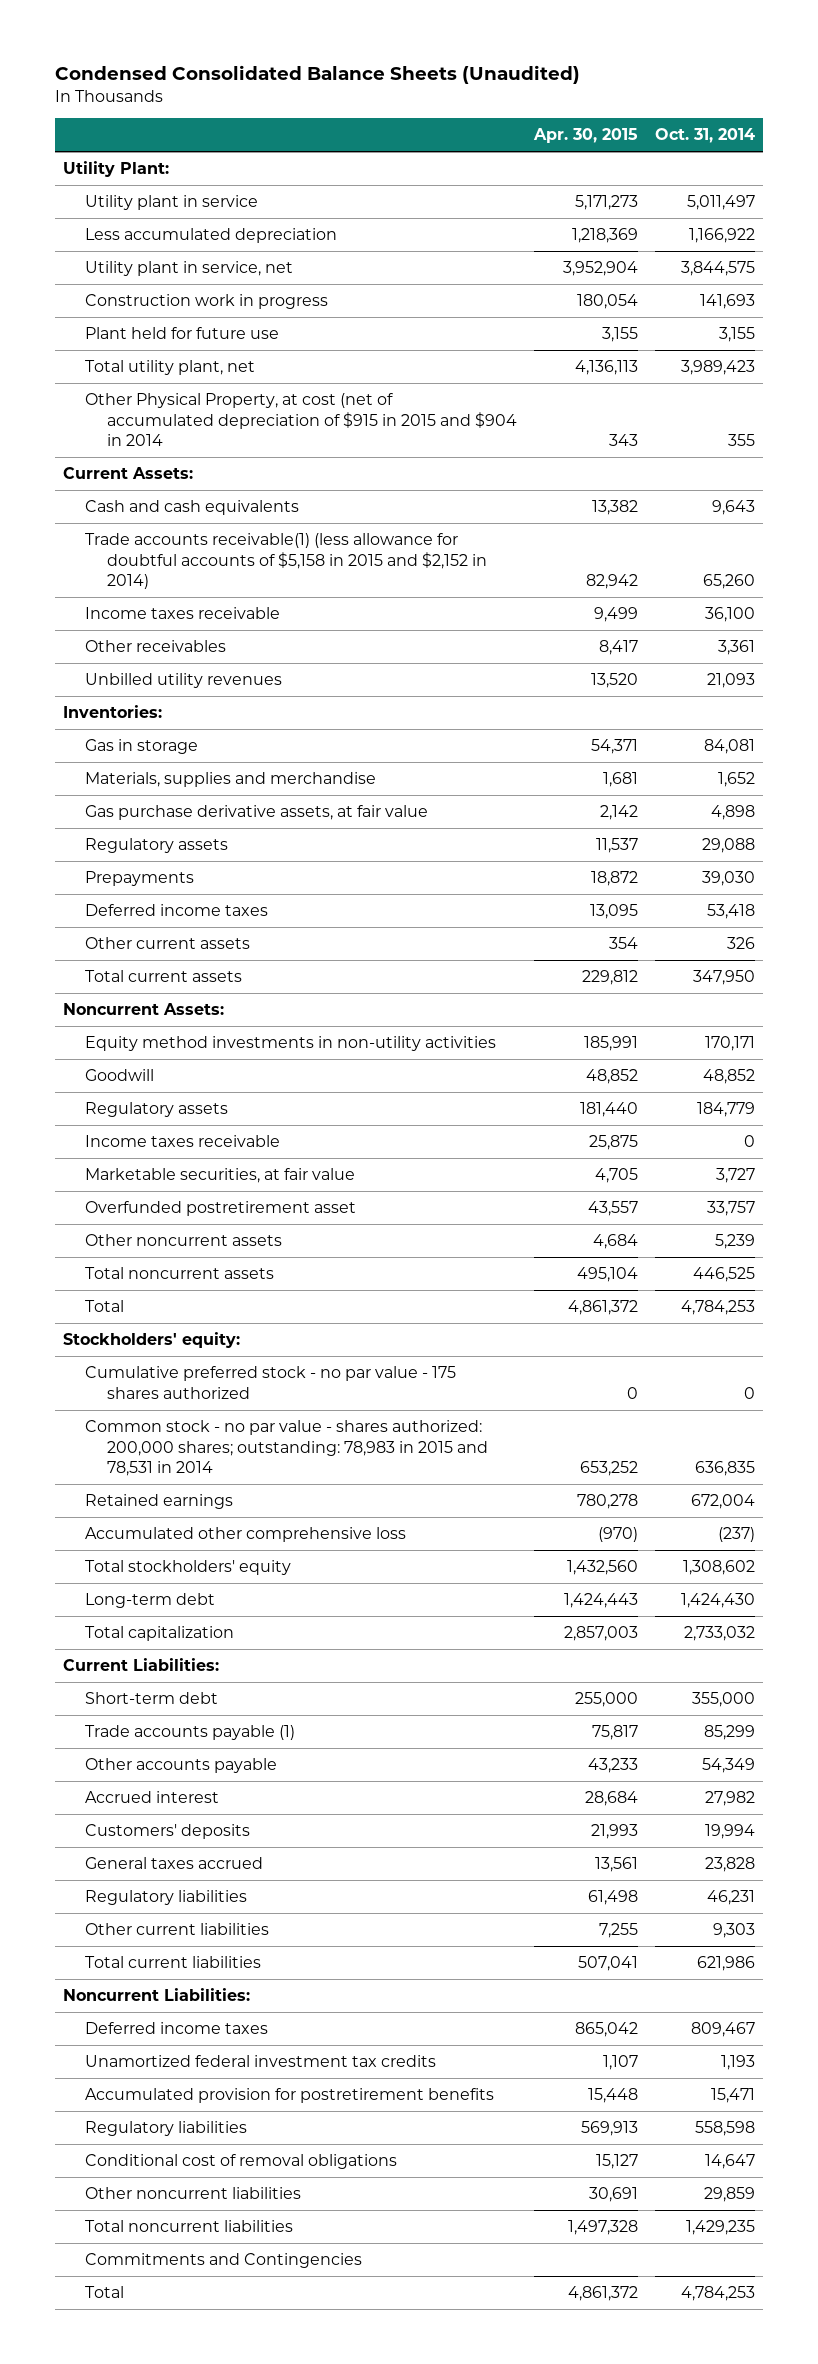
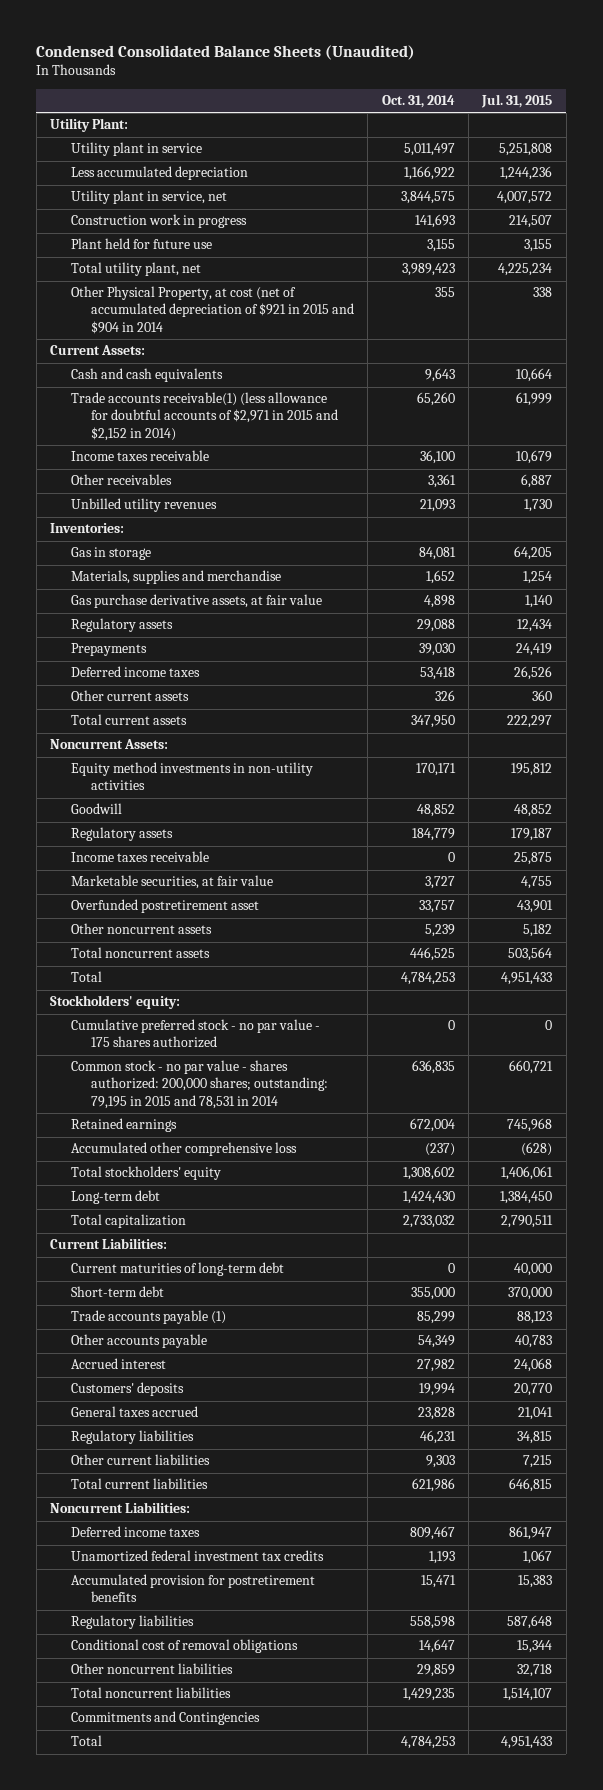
[532,128,638,144] Apr. 30, 2015 -> none
none -> [481,94,553,109] Jul. 31, 2015
[85,393,518,447] Other Physical Property, at cost (net of accumulated depreciation of $915 in 2015 and $904 in 2014 -> [70,286,354,334] Other Physical Property, at cost (net of accumulated depreciation of $921 in 2015 and $904 in 2014
[85,533,488,590] Trade accounts receivable(1) (less allowance for doubtful accounts of $5,158 in 2015 and $2,152 in 2014) -> [70,392,338,441] Trade accounts receivable(1) (less allowance for doubtful accounts of $2,971 in 2015 and $2,152 in 2014)
[85,1420,489,1477] Common stock - no par value - shares authorized: 200,000 shares; outstanding: 78,983 in 2015 and 78,531 in 2014 -> [70,1060,328,1109] Common stock - no par value - shares authorized: 200,000 shares; outstanding: 79,195 in 2015 and 78,531 in 2014
none -> [70,1262,284,1277] Current maturities of long-term debt

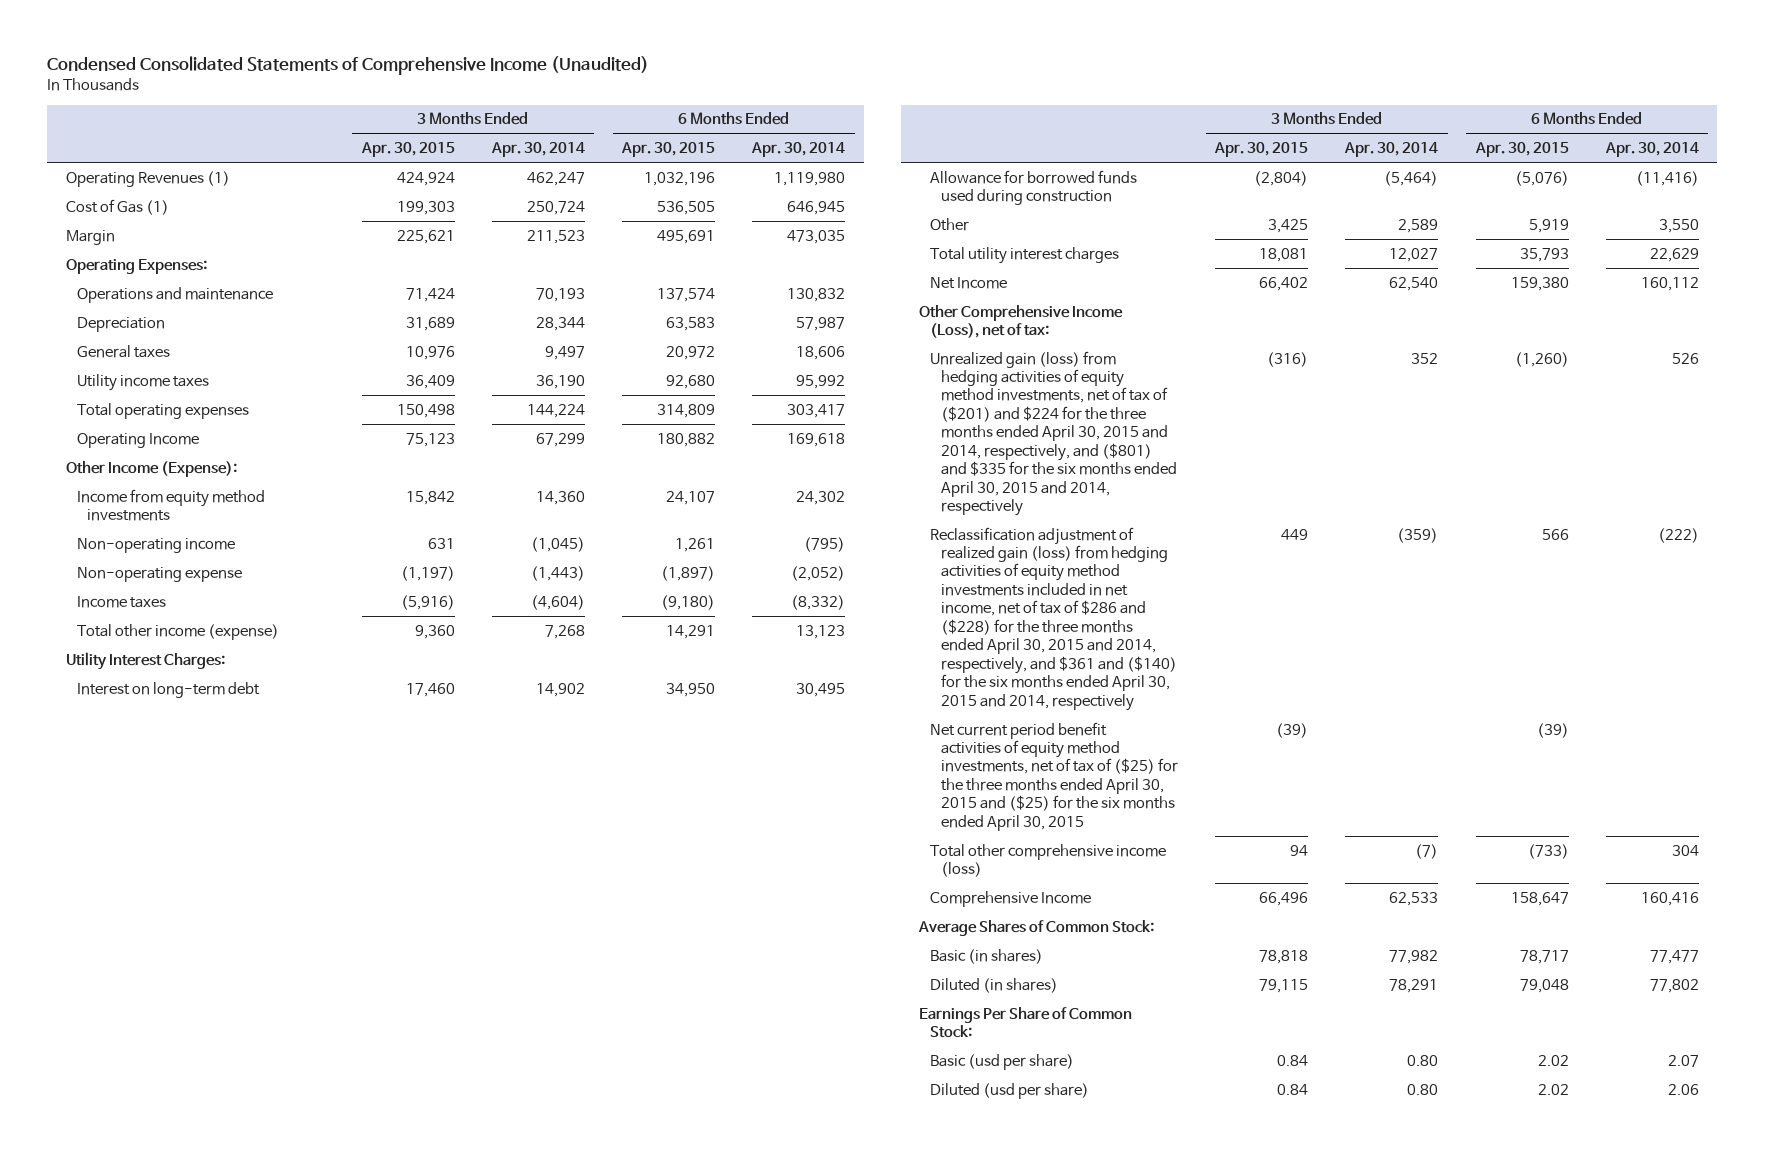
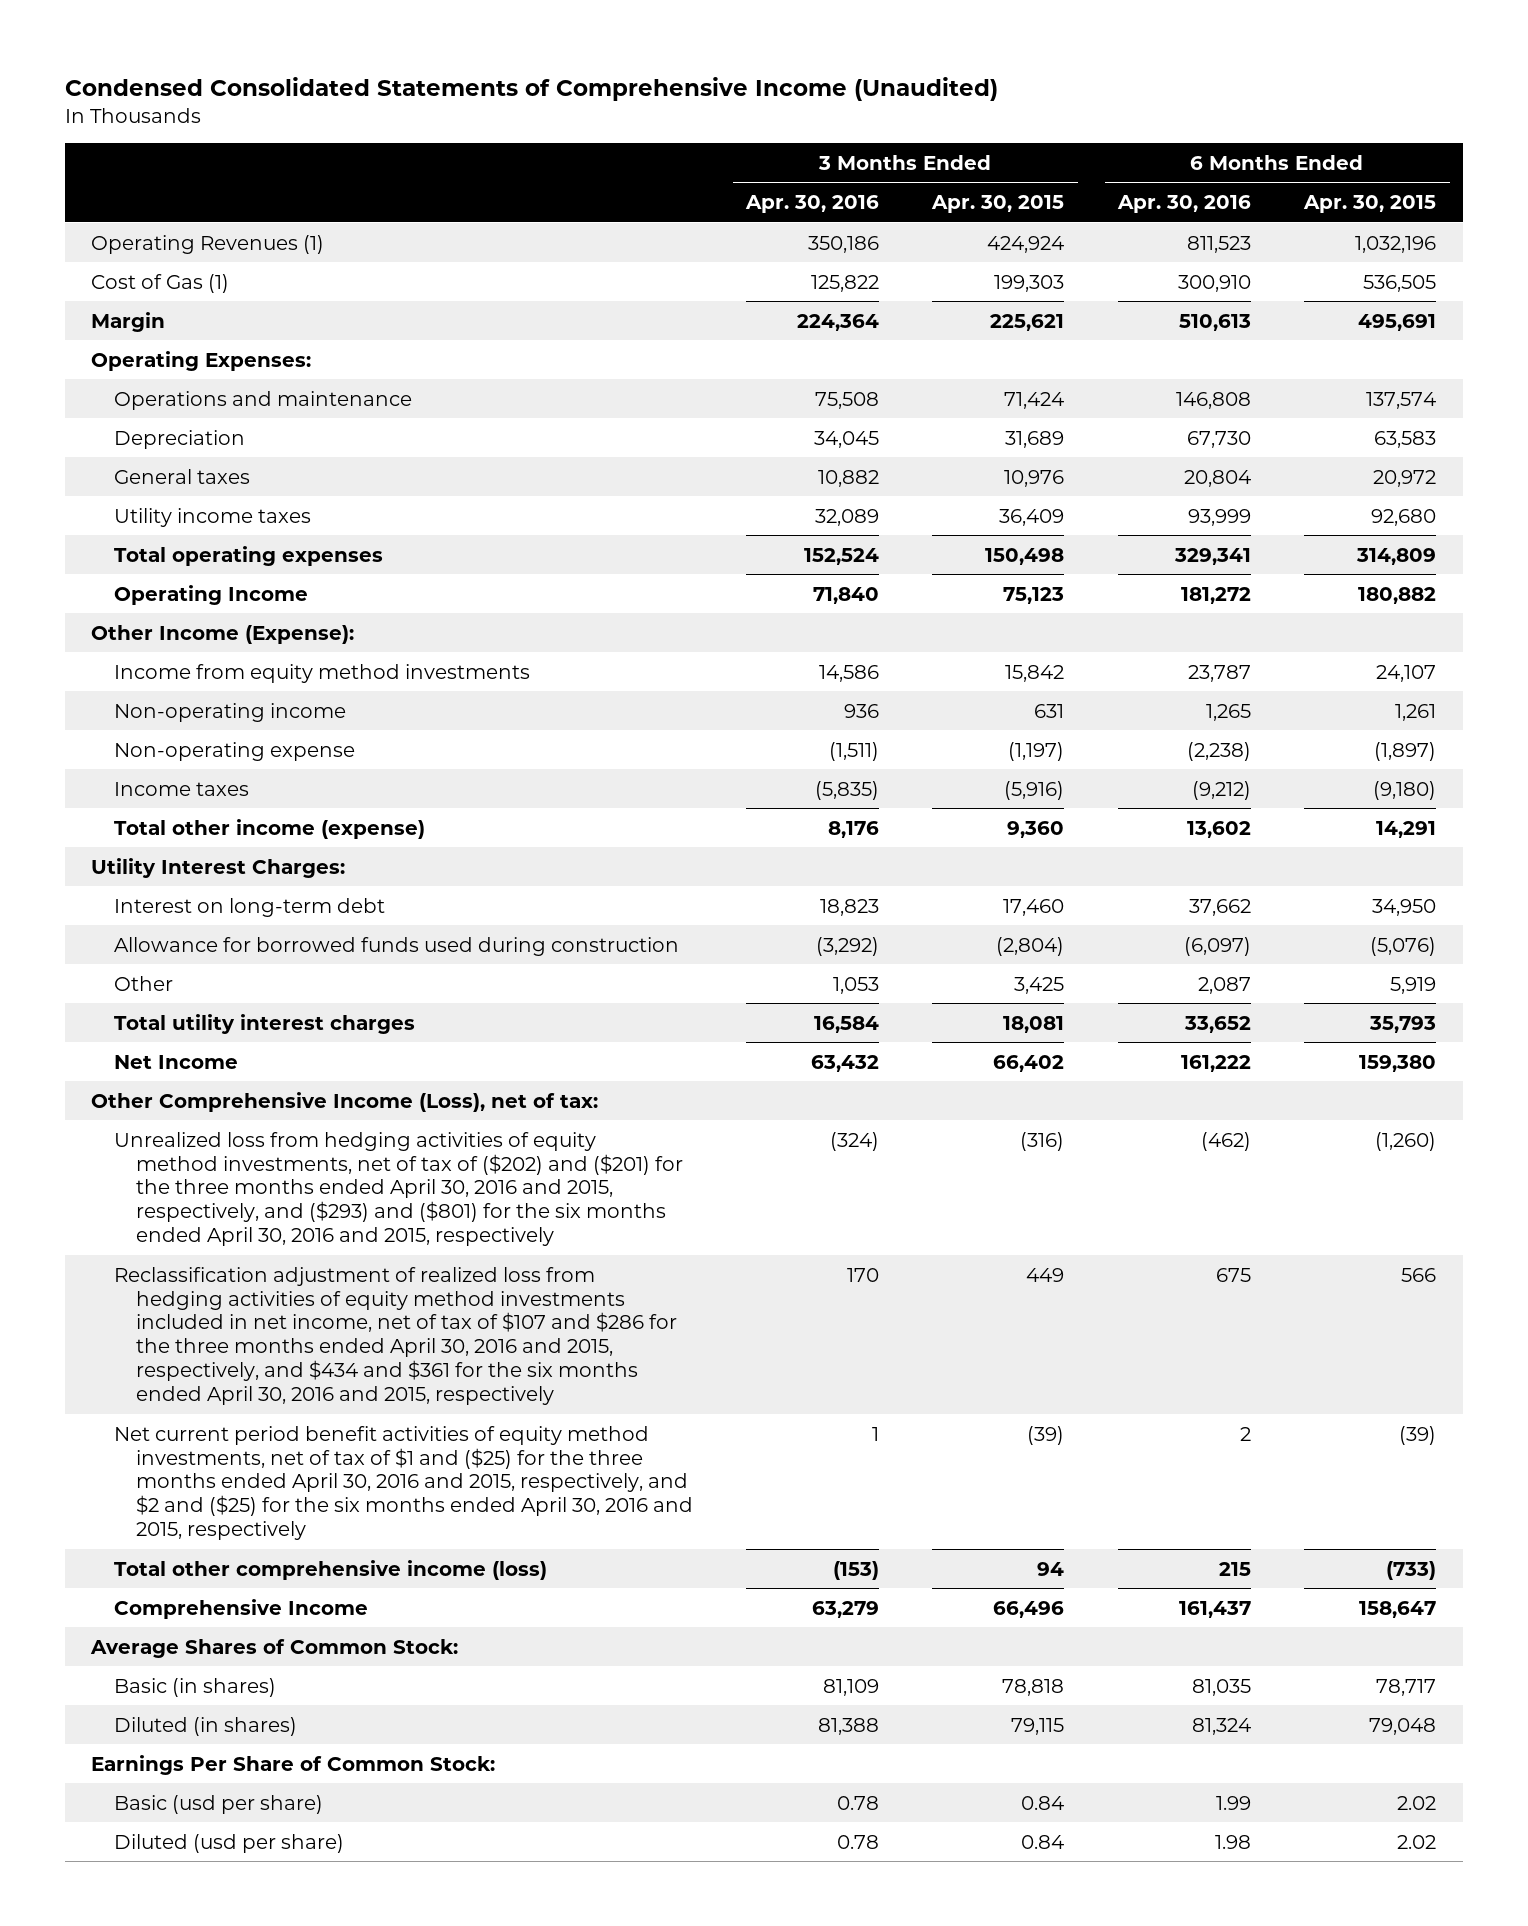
[490,141,585,157] Apr. 30, 2014 -> none
[751,141,846,157] Apr. 30, 2014 -> none
none -> [745,195,880,214] Apr. 30, 2016
none -> [1116,195,1251,214] Apr. 30, 2016
[930,350,1177,517] Unrealized gain (loss) from hedging activities of equity method investments, net of tax of ($201) and $224 for the three months ended April 30, 2015 and 2014, respectively, and ($801) and $335 for the six months ended April 30, 2015 and 2014, respectively -> [113,1131,683,1247] Unrealized loss from hedging activities of equity method investments, net of tax of ($202) and ($201) for the three months ended April 30, 2016 and 2015, respectively, and ($293) and ($801) for the six months ended April 30, 2016 and 2015, respectively
[930,526,1177,711] Reclassification adjustment of realized gain (loss) from hedging activities of equity method investments included in net income, net of tax of $286 and ($228) for the three months ended April 30, 2015 and 2014, respectively, and $361 and ($140) for the six months ended April 30, 2015 and 2014, respectively -> [113,1266,677,1406] Reclassification adjustment of realized loss from hedging activities of equity method investments included in net income, net of tax of $107 and $286 for the three months ended April 30, 2016 and 2015, respectively, and $434 and $361 for the six months ended April 30, 2016 and 2015, respectively
[930,721,1178,831] Net current period benefit activities of equity method investments, net of tax of ($25) for the three months ended April 30, 2015 and ($25) for the six months ended April 30, 2015 -> [113,1425,693,1541] Net current period benefit activities of equity method investments, net of tax of $1 and ($25) for the three months ended April 30, 2016 and 2015, respectively, and $2 and ($25) for the six months ended April 30, 2016 and 2015, respectively

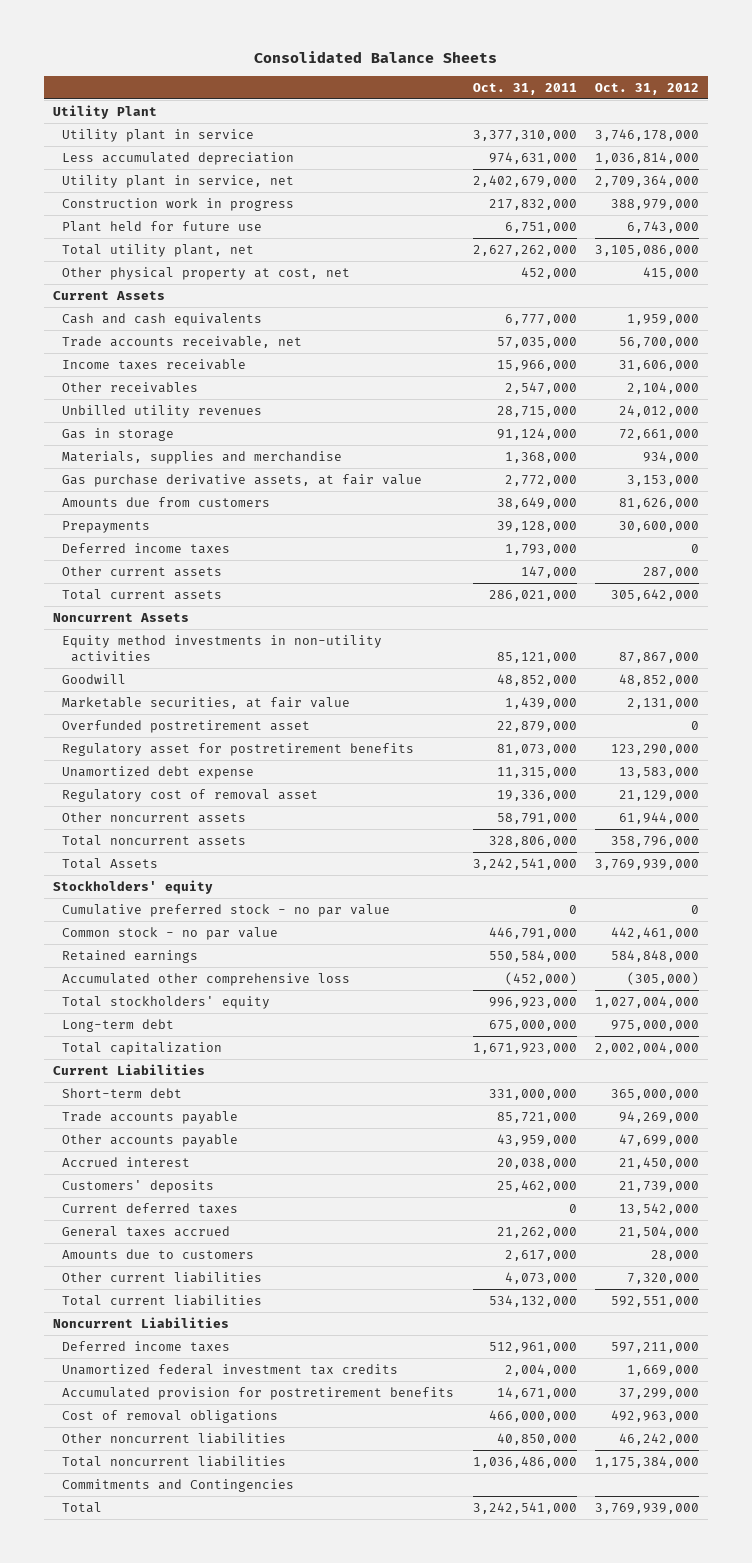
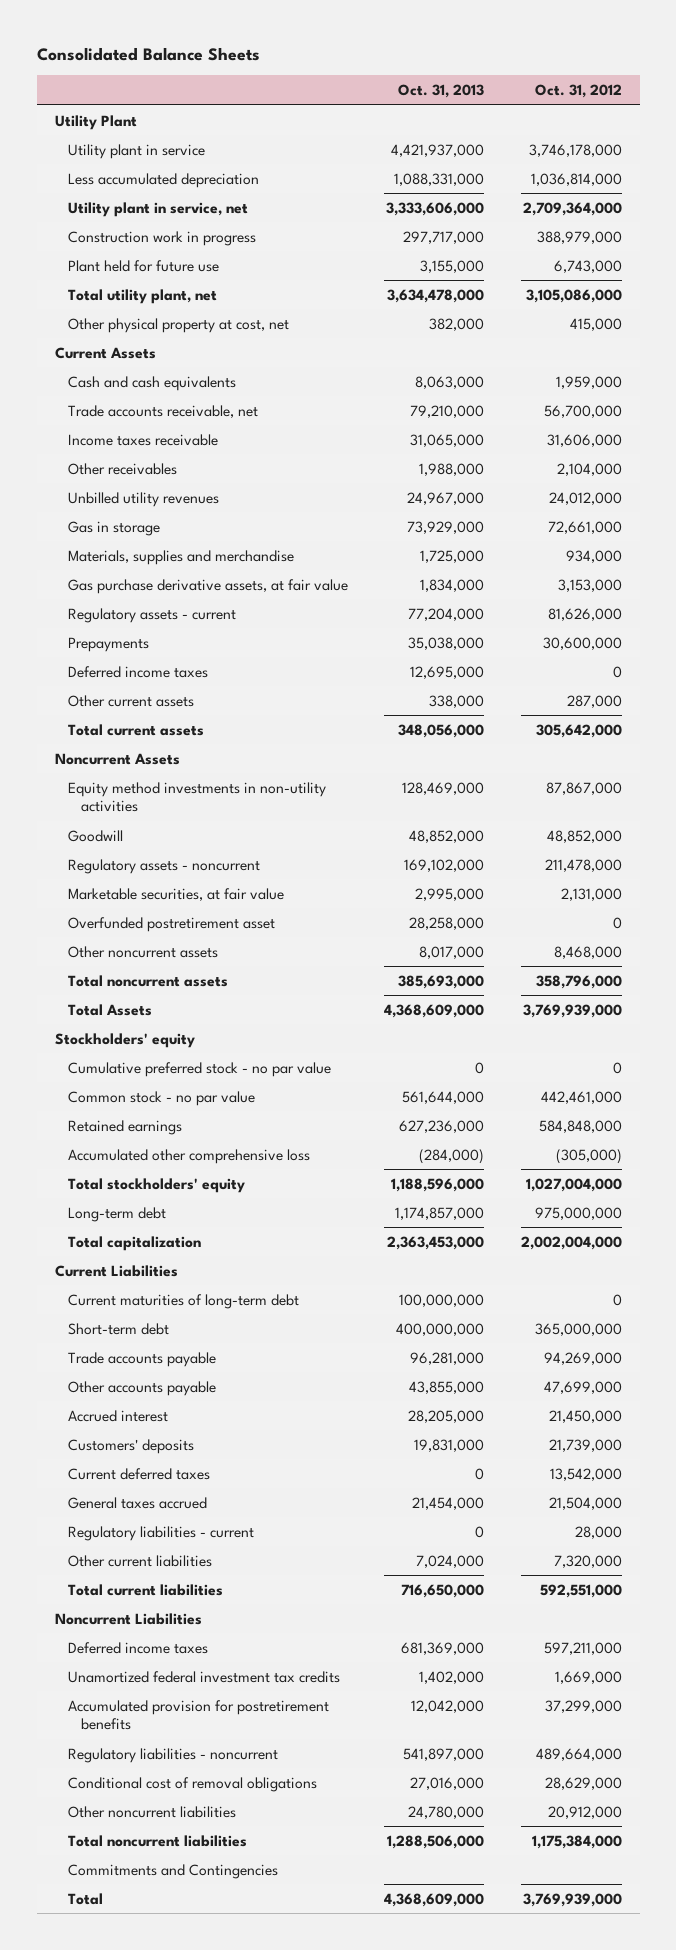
[472,82,577,95] Oct. 31, 2011 -> none
none -> [398,84,485,99] Oct. 31, 2013
[62,496,271,507] Amounts due from customers -> [67,607,236,623] Regulatory assets - current
none -> [67,858,260,874] Regulatory assets - noncurrent
[62,742,415,756] Regulatory asset for postretirement benefits -> none
[62,765,255,779] Unamortized debt expense -> none
[62,788,319,802] Regulatory cost of removal asset -> none
[619,811,700,824] 61,944,000 -> [553,945,622,959] 8,468,000
none -> [67,1293,299,1309] Current maturities of long-term debt
[62,1248,255,1259] Amounts due to customers -> none
none -> [67,1525,254,1541] Regulatory liabilities - current
none -> [67,1747,278,1763] Regulatory liabilities - noncurrent
[62,1409,279,1423] Cost of removal obligations -> [67,1776,317,1792] Conditional cost of removal obligations
[611,1409,700,1422] 492,963,000 -> [544,1776,622,1790] 28,629,000
[619,1432,700,1445] 46,242,000 -> [547,1805,622,1819] 20,912,000

